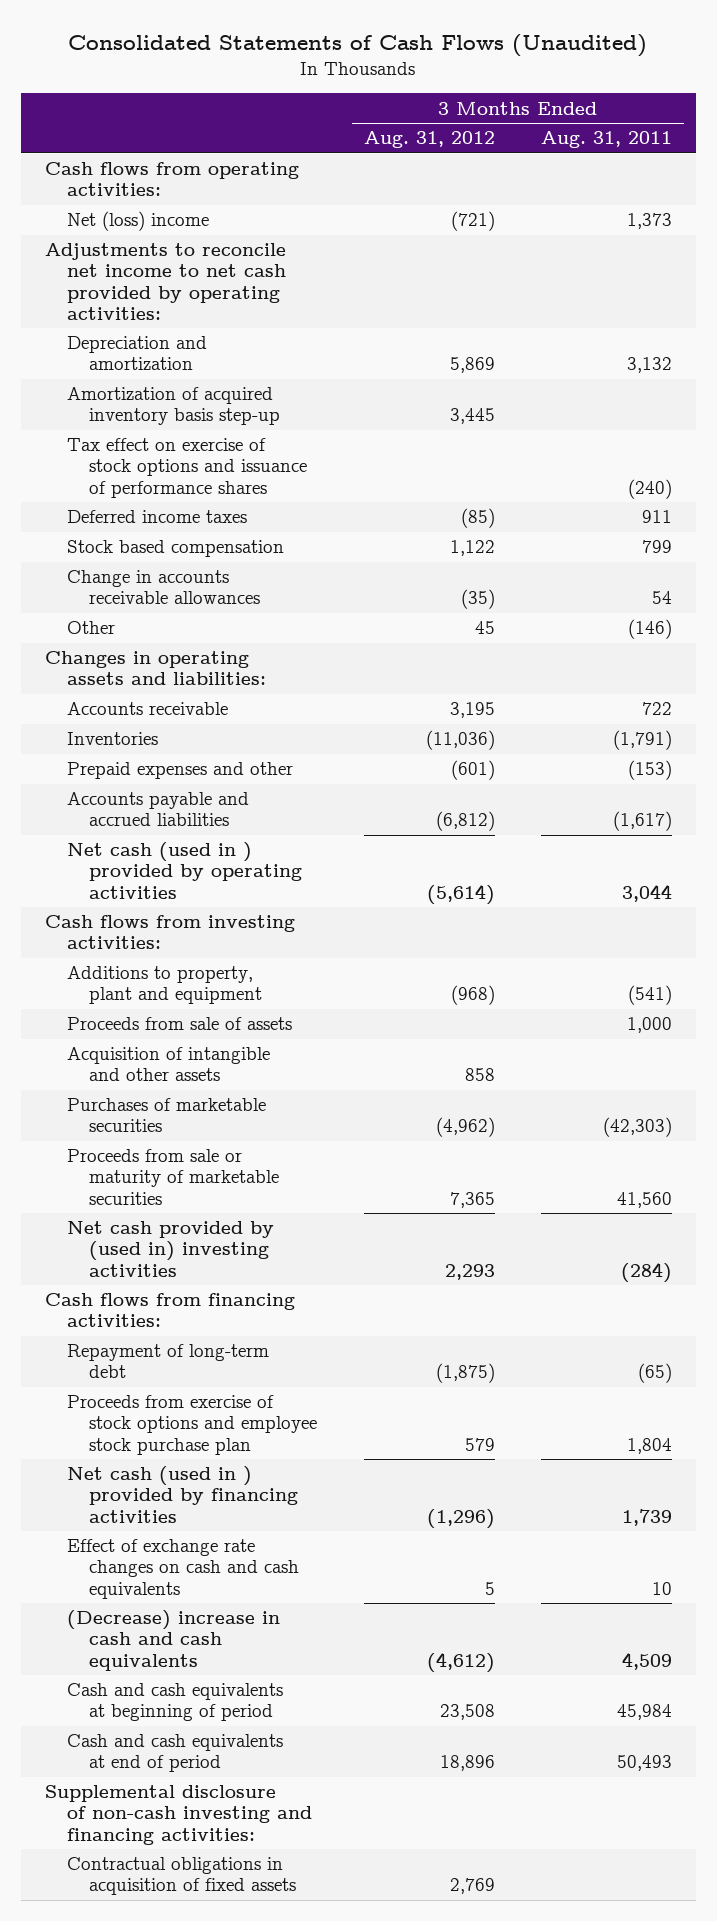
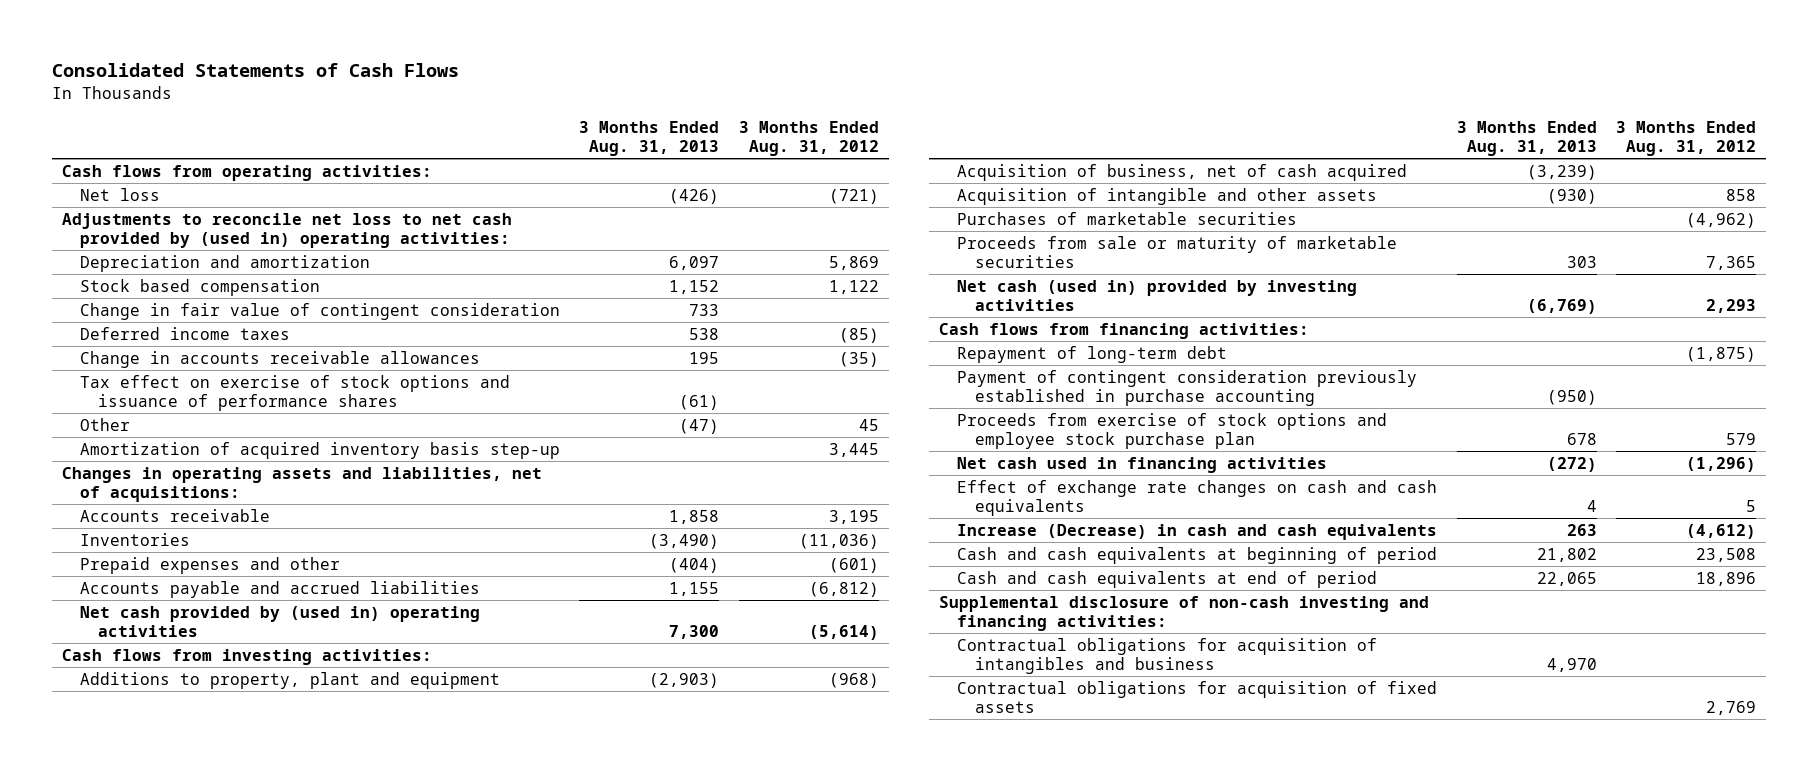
[68,34,648,58] Consolidated Statements of Cash Flows (Unaudited) -> [51,63,459,78] Consolidated Statements of Cash Flows
[541,131,673,149] Aug. 31, 2011 -> none
none -> [579,120,720,157] 3 Months Ended Aug. 31, 2013
[66,211,209,232] Net (loss) income -> [80,187,161,201] Net loss
[44,243,286,321] Adjustments to reconcile net income to net cash provided by operating activities: -> [61,212,512,249] Adjustments to reconcile net loss to net cash provided by (used in) operating activities:
none -> [80,302,561,320] Change in fair value of contingent consideration
[66,510,247,524] Deferred income taxes -> [80,326,291,340] Deferred income taxes
[66,438,307,498] Tax effect on exercise of stock options and issuance of performance shares -> [80,374,511,412] Tax effect on exercise of stock options and issuance of performance shares
[66,387,280,426] Amortization of acquired inventory basis step-up -> [80,441,561,459] Amortization of acquired inventory basis step-up
[44,651,266,686] Changes in operating assets and liabilities: -> [61,466,542,503] Changes in operating assets and liabilities, net of acquisitions:
[66,842,302,899] Net cash (used in ) provided by operating activities -> [80,605,481,638] Net cash provided by (used in) operating activities
[66,1017,292,1031] Proceeds from sale of assets -> none
none -> [957,163,1408,181] Acquisition of business, net of cash acquired
[66,1221,274,1277] Net cash provided by (used in) investing activities -> [957,279,1358,312] Net cash (used in) provided by investing activities
none -> [957,369,1418,407] Payment of contingent consideration previously established in purchase accounting
[66,1466,298,1523] Net cash (used in ) provided by financing activities -> [957,456,1328,473] Net cash used in financing activities
[66,1610,280,1671] (Decrease) increase in cash and cash equivalents -> [957,523,1438,540] Increase (Decrease) in cash and cash equivalents
none -> [957,637,1378,675] Contractual obligations for acquisition of intangibles and business
[66,1857,296,1896] Contractual obligations in acquisition of fixed assets -> [957,680,1438,714] Contractual obligations for acquisition of fixed assets

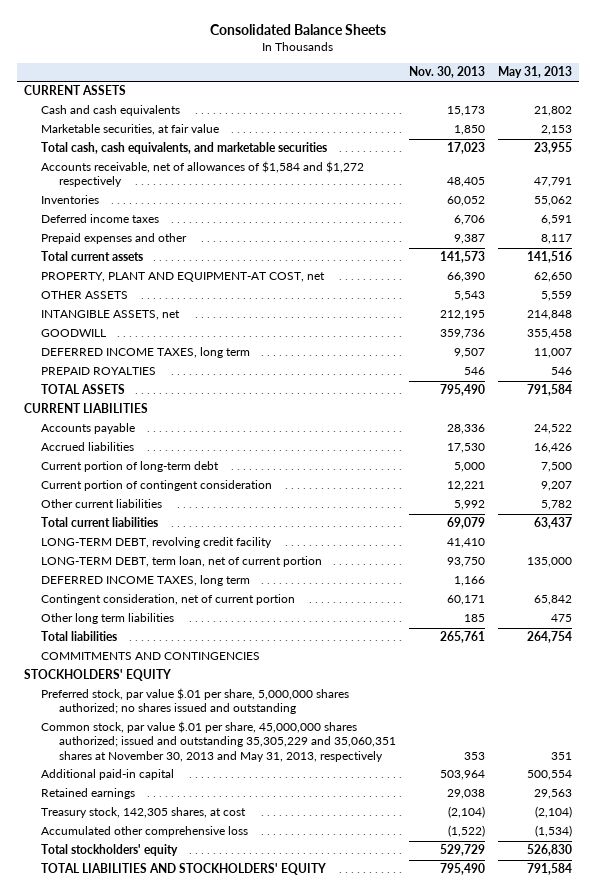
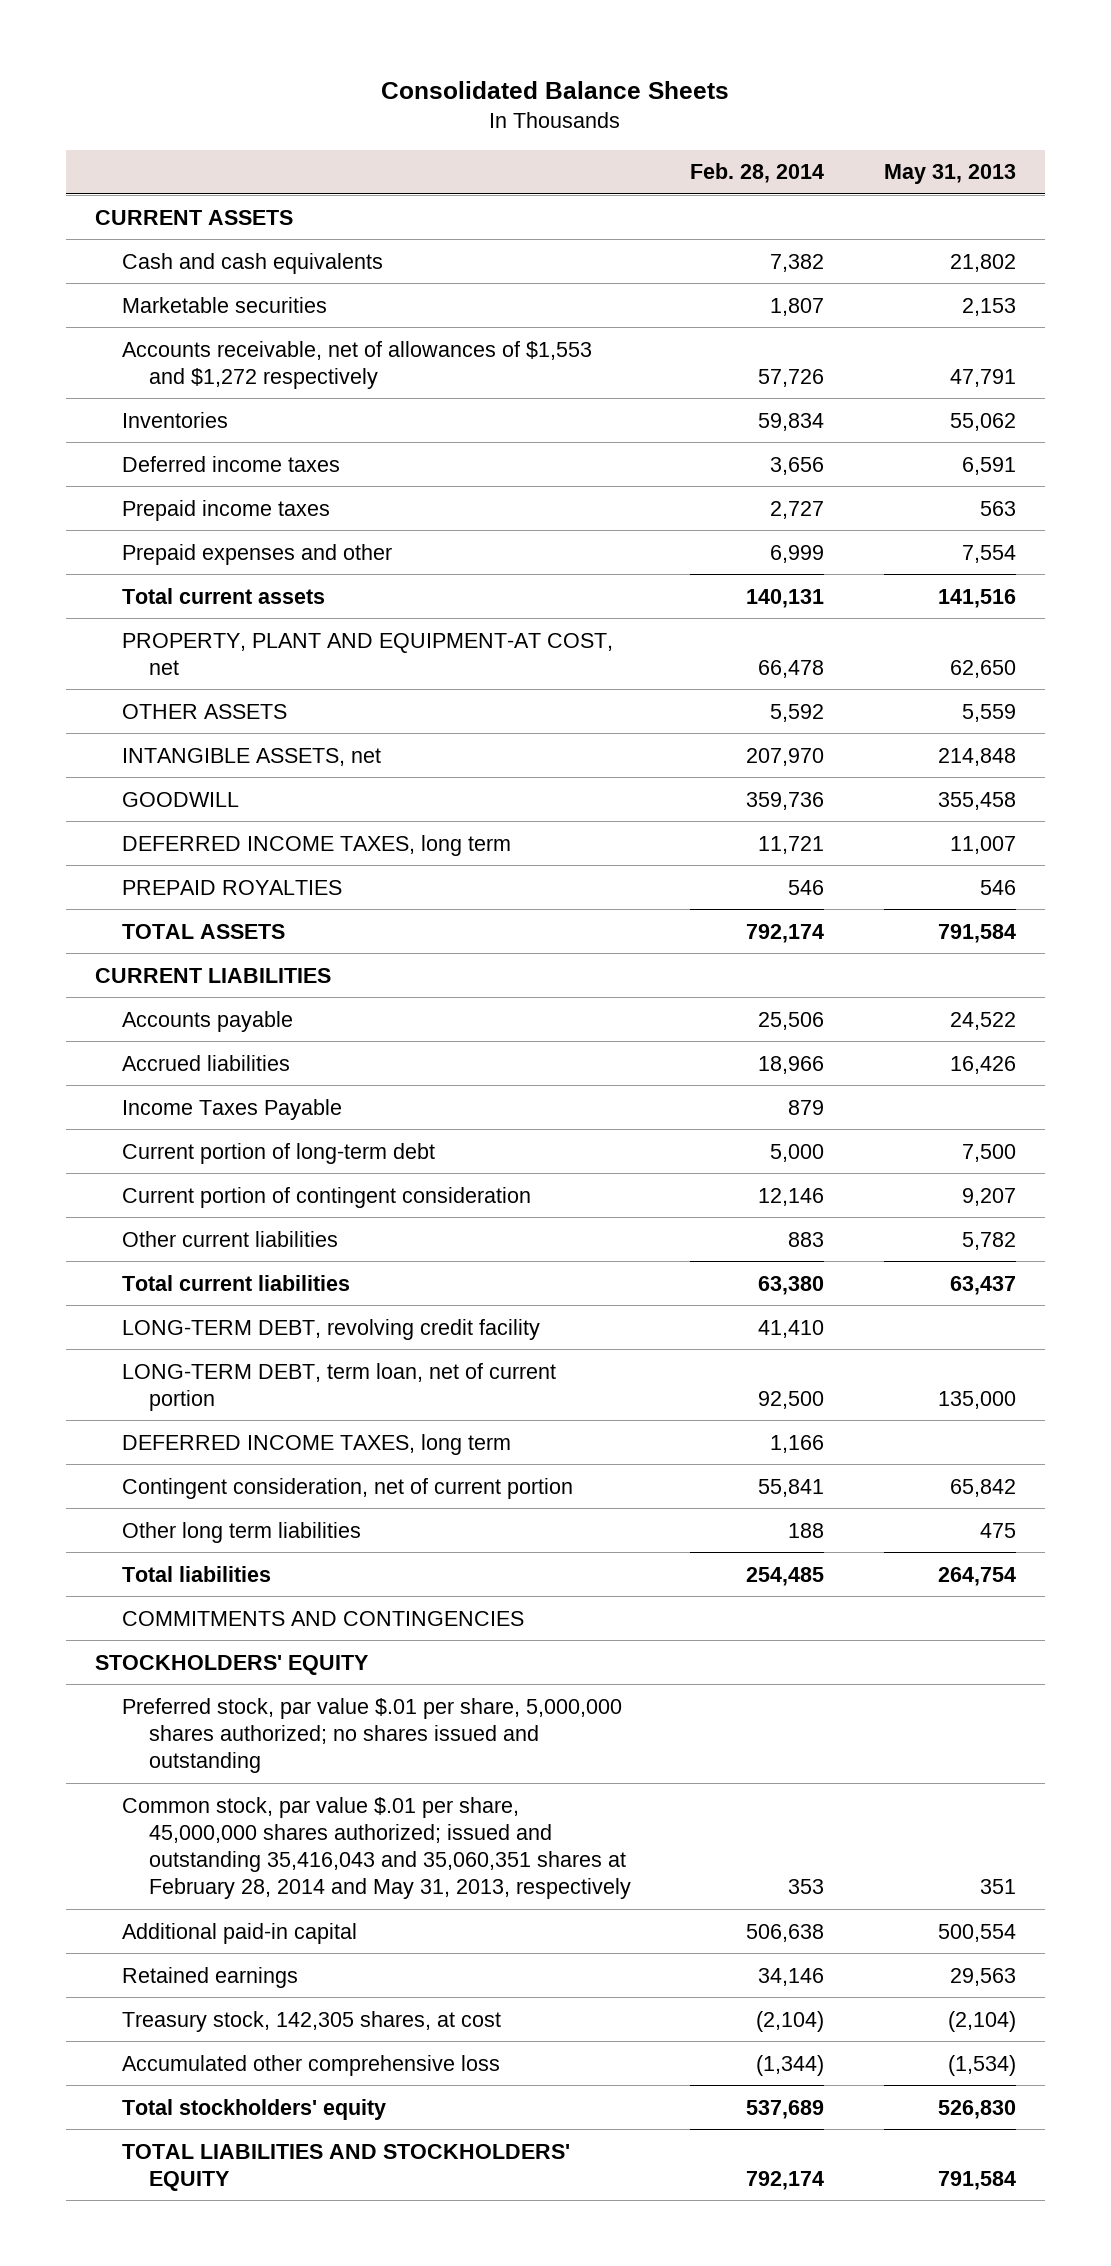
[408,66,485,79] Nov. 30, 2013 -> none
none -> [690,163,825,184] Feb. 28, 2014
[41,142,328,155] Total cash, cash equivalents, and marketable securities -> none
[41,124,220,136] Marketable securities, at fair value -> [122,296,328,313] Marketable securities
[41,161,365,188] Accounts receivable, net of allowances of $1,584 and $1,272 respectively -> [122,340,593,389] Accounts receivable, net of allowances of $1,553 and $1,272 respectively
none -> [122,499,331,521] Prepaid income taxes
[541,234,573,245] 8,117 -> [961,544,1016,563] 7,554
none -> [122,1098,343,1120] Income Taxes Payable
[41,721,396,762] Common stock, par value $.01 per share, 45,000,000 shares authorized; issued and outstanding 35,305,229 and 35,060,351 shares at November 30, 2013 and May 31, 2013, respectively -> [122,1796,632,1899] Common stock, par value $.01 per share, 45,000,000 shares authorized; issued and outstanding 35,416,043 and 35,060,351 shares at February 28, 2014 and May 31, 2013, respectively

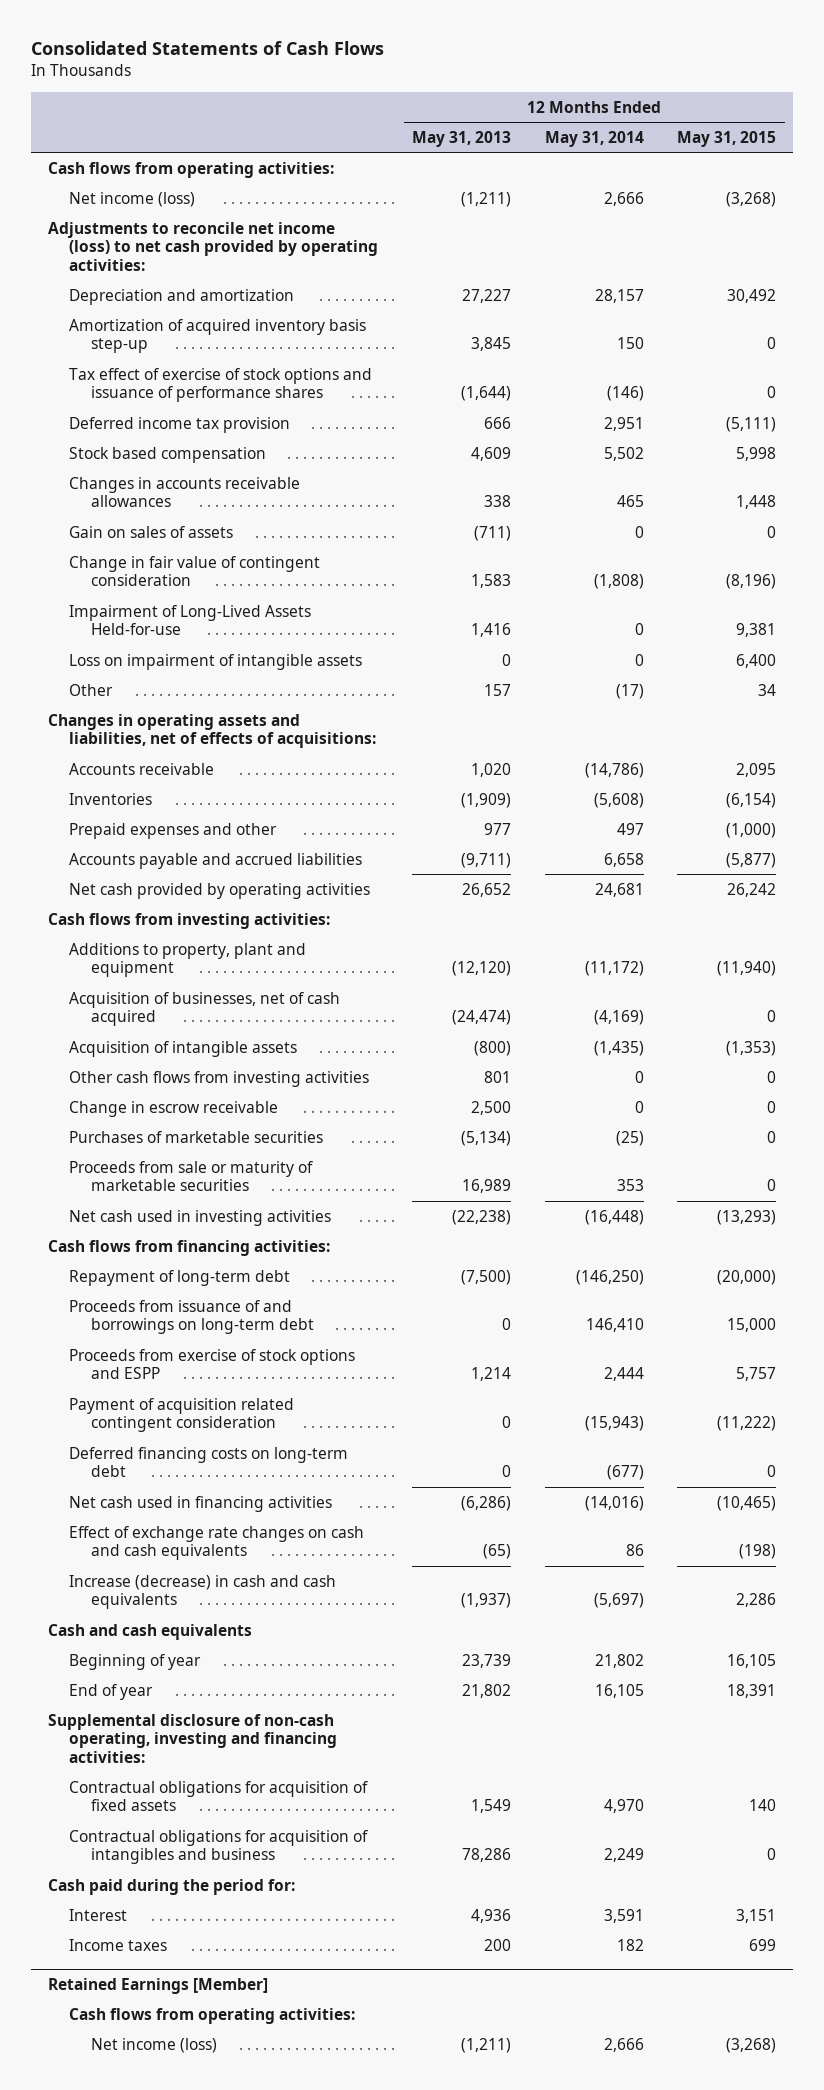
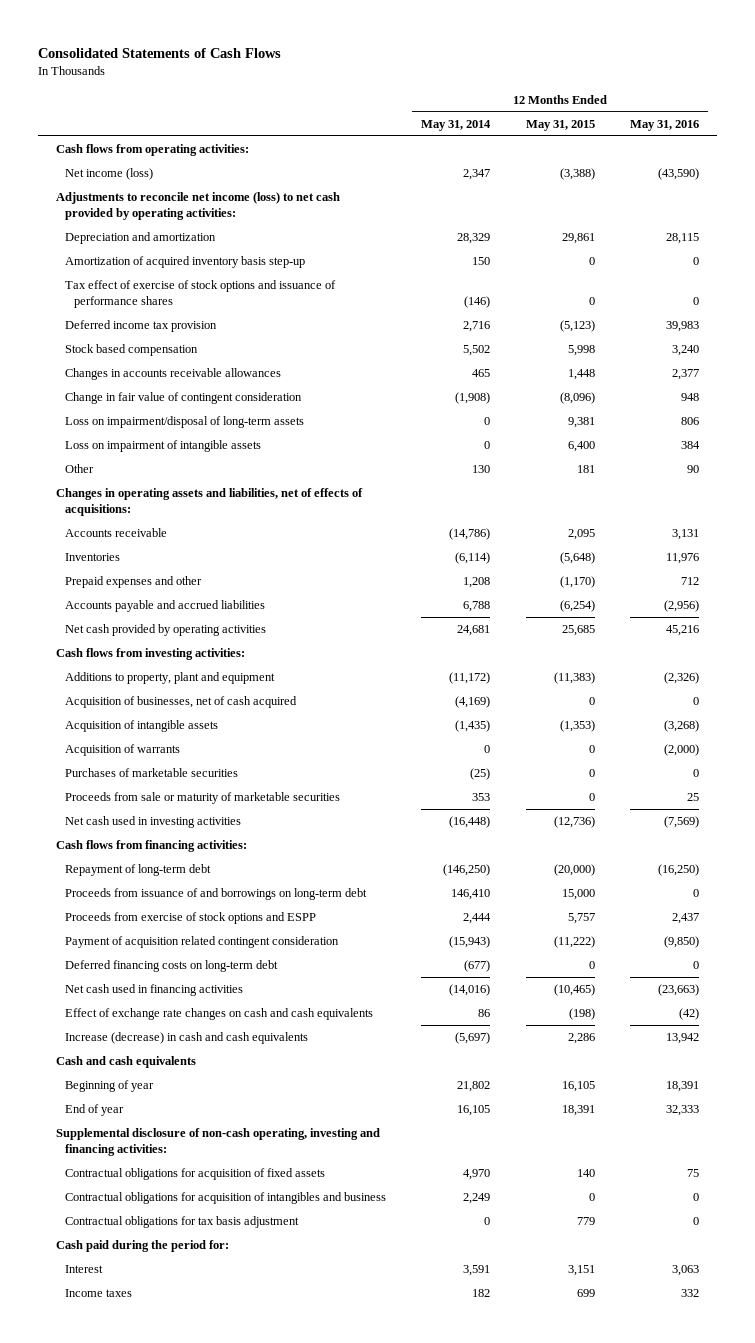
[411,130,511,147] May 31, 2013 -> none
none -> [629,119,699,131] May 31, 2016
[603,191,644,206] 2,666 -> [463,169,491,181] 2,347
[726,191,777,207] (3,268) -> [559,168,595,181] (3,388)
[594,288,644,303] 28,157 -> [457,233,491,245] 28,329
[727,288,777,303] 30,492 -> [561,233,595,245] 29,861
[603,416,644,431] 2,951 -> [463,321,491,333] 2,716
[726,416,777,432] (5,111) -> [559,320,595,333] (5,123)
[69,525,234,538] Gain on sales of assets -> none
[593,574,644,590] (1,808) -> [455,392,491,405] (1,908)
[726,574,777,590] (8,196) -> [559,392,595,405] (8,096)
[69,604,312,636] Impairment of Long-Lived Assets Held-for-use -> [64,416,304,429] Loss on impairment/disposal of long-term assets
[615,683,644,699] (17) -> [472,465,491,474] 130
[758,683,777,696] 34 -> [576,465,595,474] 181
[593,792,644,808] (5,608) -> [455,552,491,565] (6,114)
[726,792,777,808] (6,154) -> [559,552,595,565] (5,648)
[616,822,644,835] 497 -> [463,577,491,589] 1,208
[726,822,777,838] (1,000) -> [559,576,595,589] (1,170)
[603,852,644,867] 6,658 -> [463,601,491,613] 6,788
[726,852,777,868] (5,877) -> [559,600,595,613] (6,254)
[727,882,777,897] 26,242 -> [561,625,595,637] 25,685
[717,961,777,977] (11,940) -> [553,672,595,685] (11,383)
[69,1100,279,1117] Change in escrow receivable -> none
[69,1070,370,1087] Other cash flows from investing activities -> [64,744,180,757] Acquisition of warrants
[717,1209,777,1225] (13,293) -> [553,816,595,829] (12,736)
none -> [64,1216,299,1229] Contractual obligations for tax basis adjustment
[47,1977,268,1994] Retained Earnings [Member] -> none
[69,2007,356,2024] Cash flows from operating activities: -> none
[90,2037,217,2053] Net income (loss) -> none

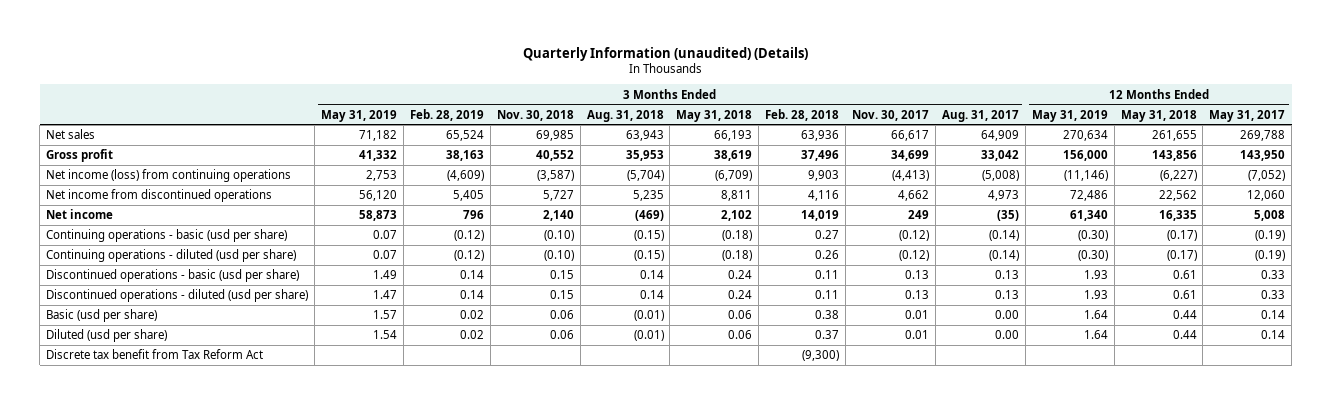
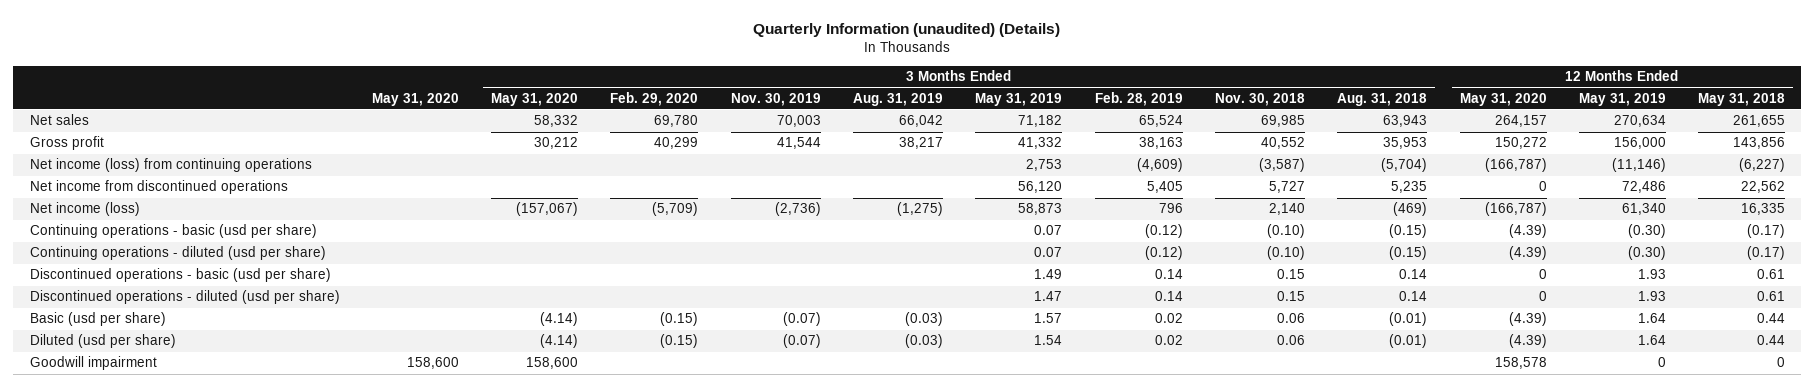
[676,109,753,122] May 31, 2018 -> none
[765,108,840,121] Feb. 28, 2018 -> none
[852,109,930,121] Nov. 30, 2017 -> none
[941,109,1019,122] Aug. 31, 2017 -> none
[1209,109,1286,122] May 31, 2017 -> none
none -> [371,92,459,106] May 31, 2020
none -> [491,92,579,106] May 31, 2020
none -> [610,91,699,106] Feb. 29, 2020
none -> [730,92,821,106] Nov. 30, 2019
none -> [853,92,944,106] Aug. 31, 2019
none -> [1459,92,1547,106] May 31, 2020
[46,209,114,220] Net income -> [29,202,140,217] Net income (loss)
[46,349,264,360] Discrete tax benefit from Tax Reform Act -> none
none -> [29,356,157,371] Goodwill impairment

